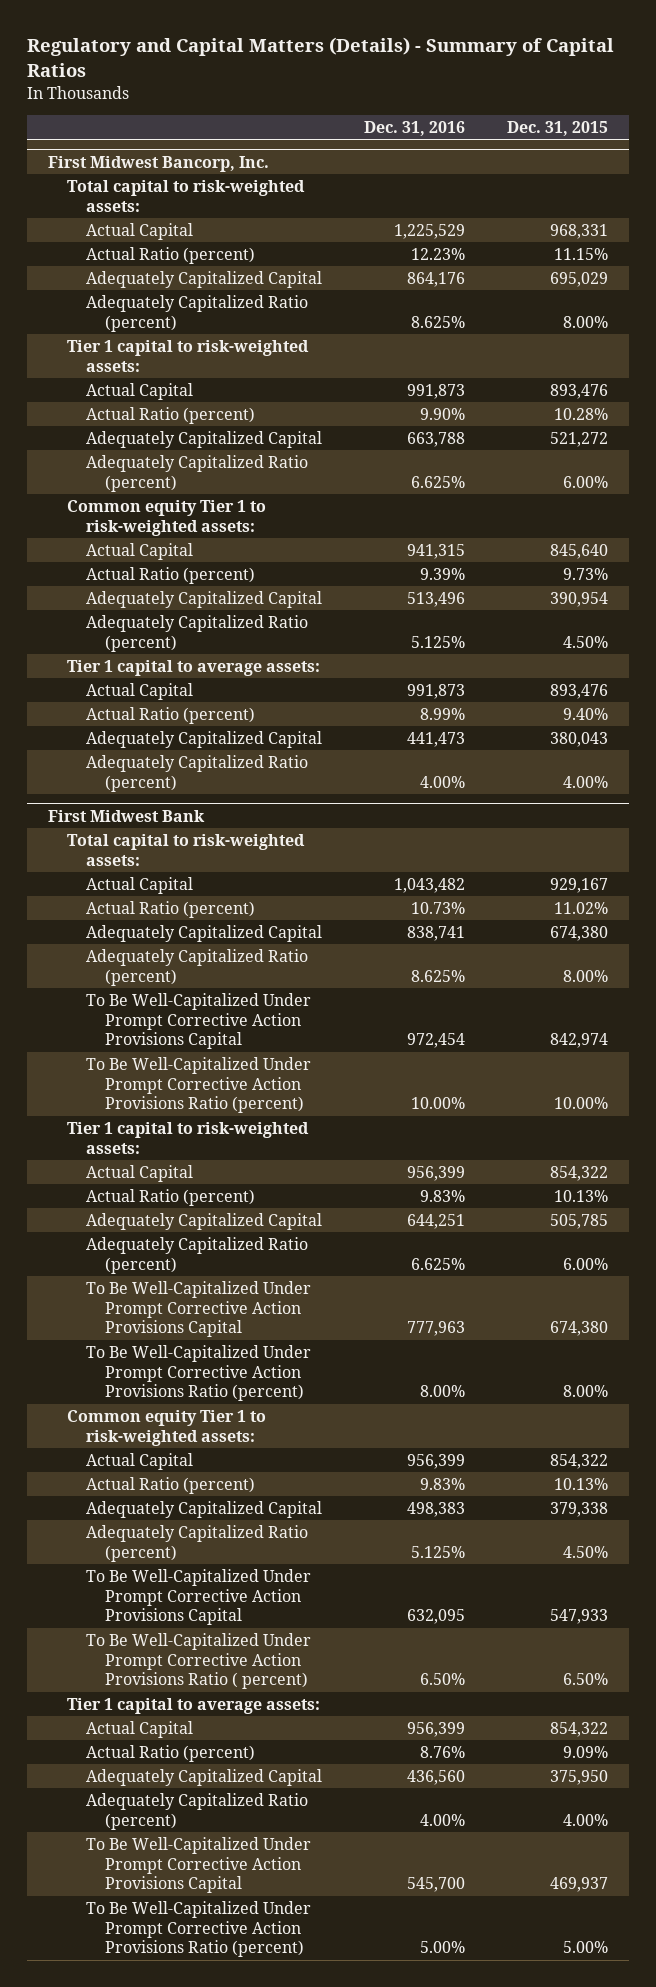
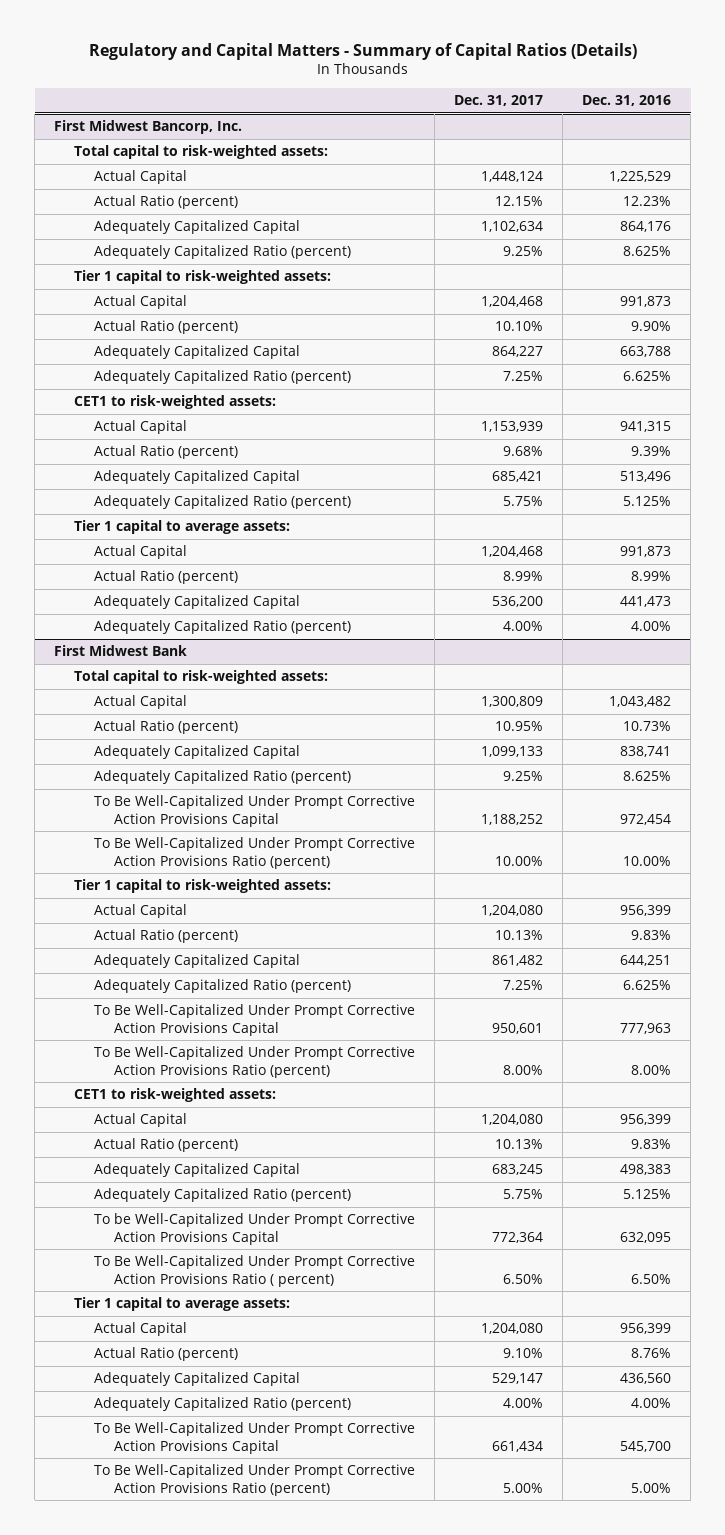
[27,37,615,78] Regulatory and Capital Matters (Details) - Summary of Capital Ratios -> [88,42,637,60] Regulatory and Capital Matters - Summary of Capital Ratios (Details)
[507,120,609,136] Dec. 31, 2015 -> none
none -> [454,95,544,107] Dec. 31, 2017
[67,499,267,536] Common equity Tier 1 to risk-weighted assets: -> none
none -> [74,395,277,410] CET1 to risk-weighted assets:
[67,1409,267,1446] Common equity Tier 1 to risk-weighted assets: -> none
none -> [74,1088,277,1103] CET1 to risk-weighted assets:
[86,1568,312,1626] To Be Well-Capitalized Under Prompt Corrective Action Provisions Capital -> [94,1213,416,1245] To be Well-Capitalized Under Prompt Corrective Action Provisions Capital

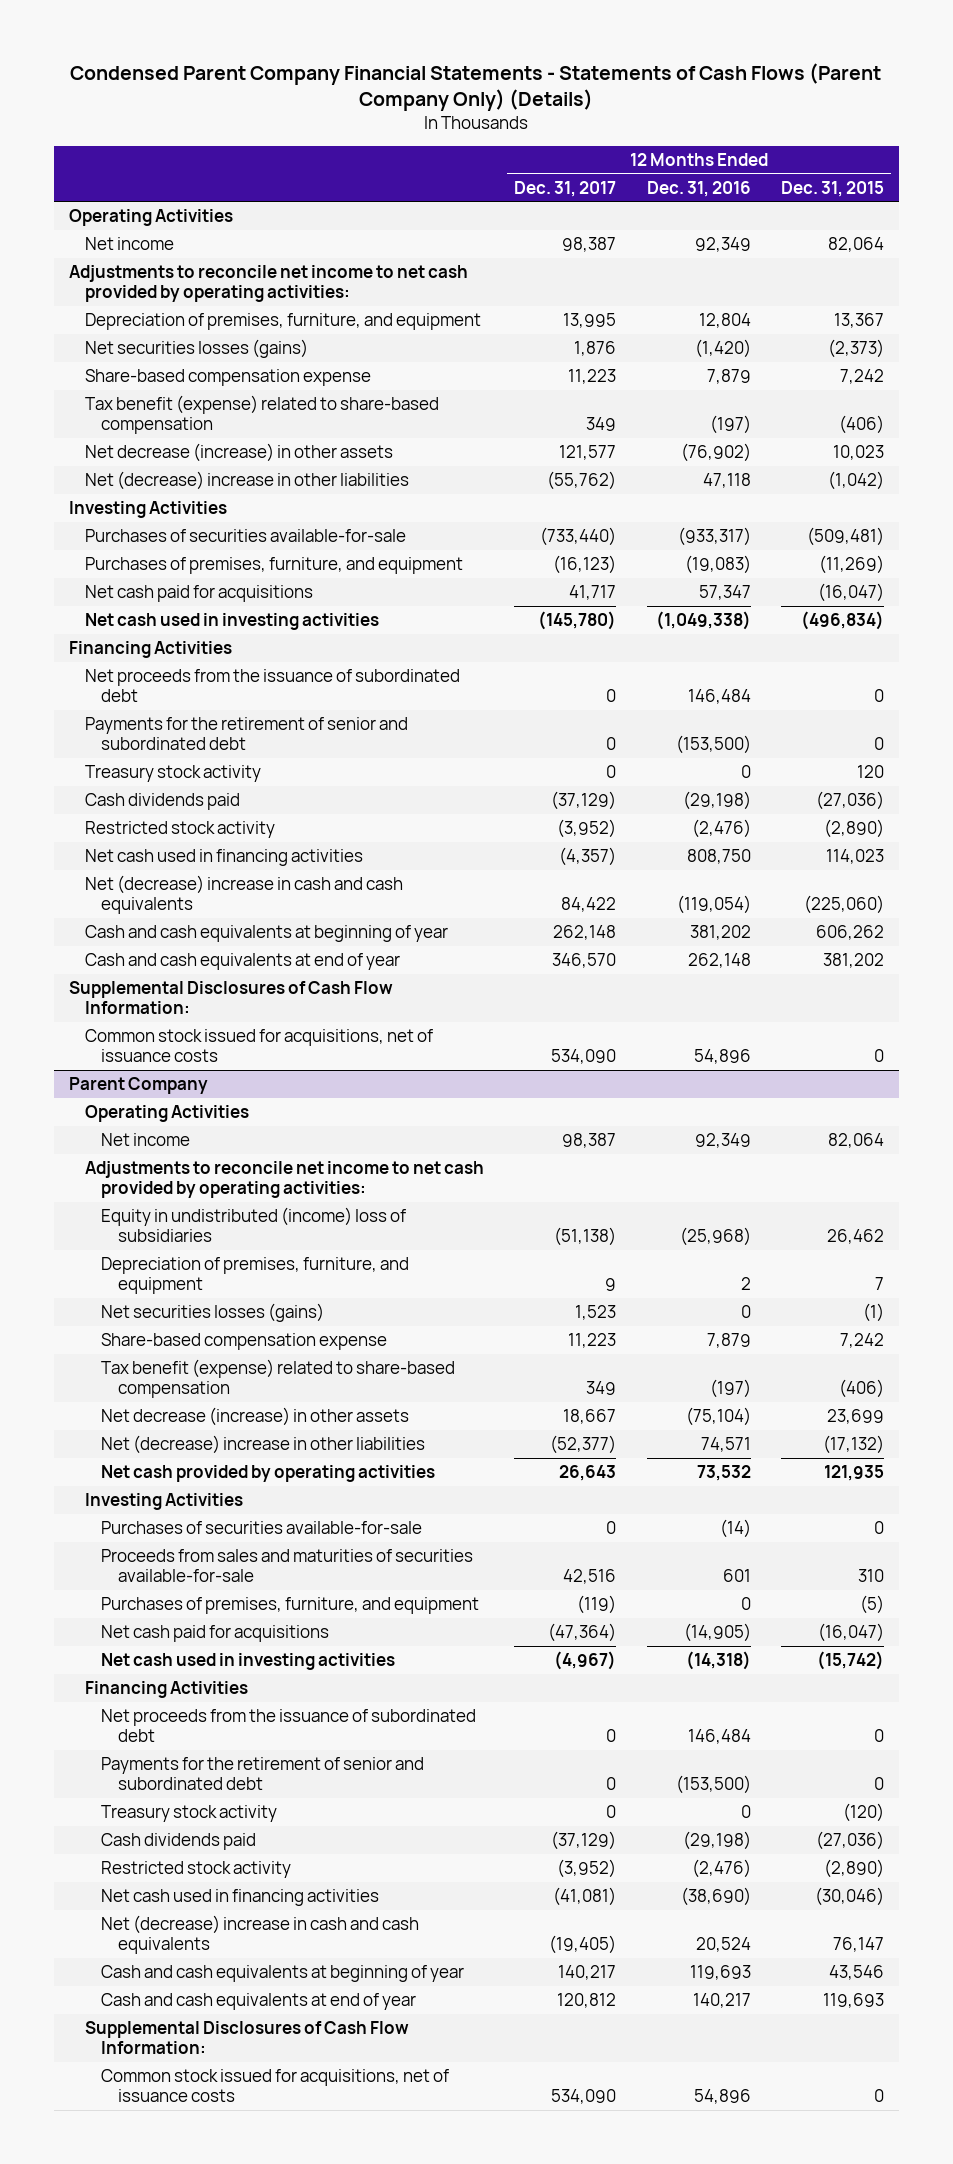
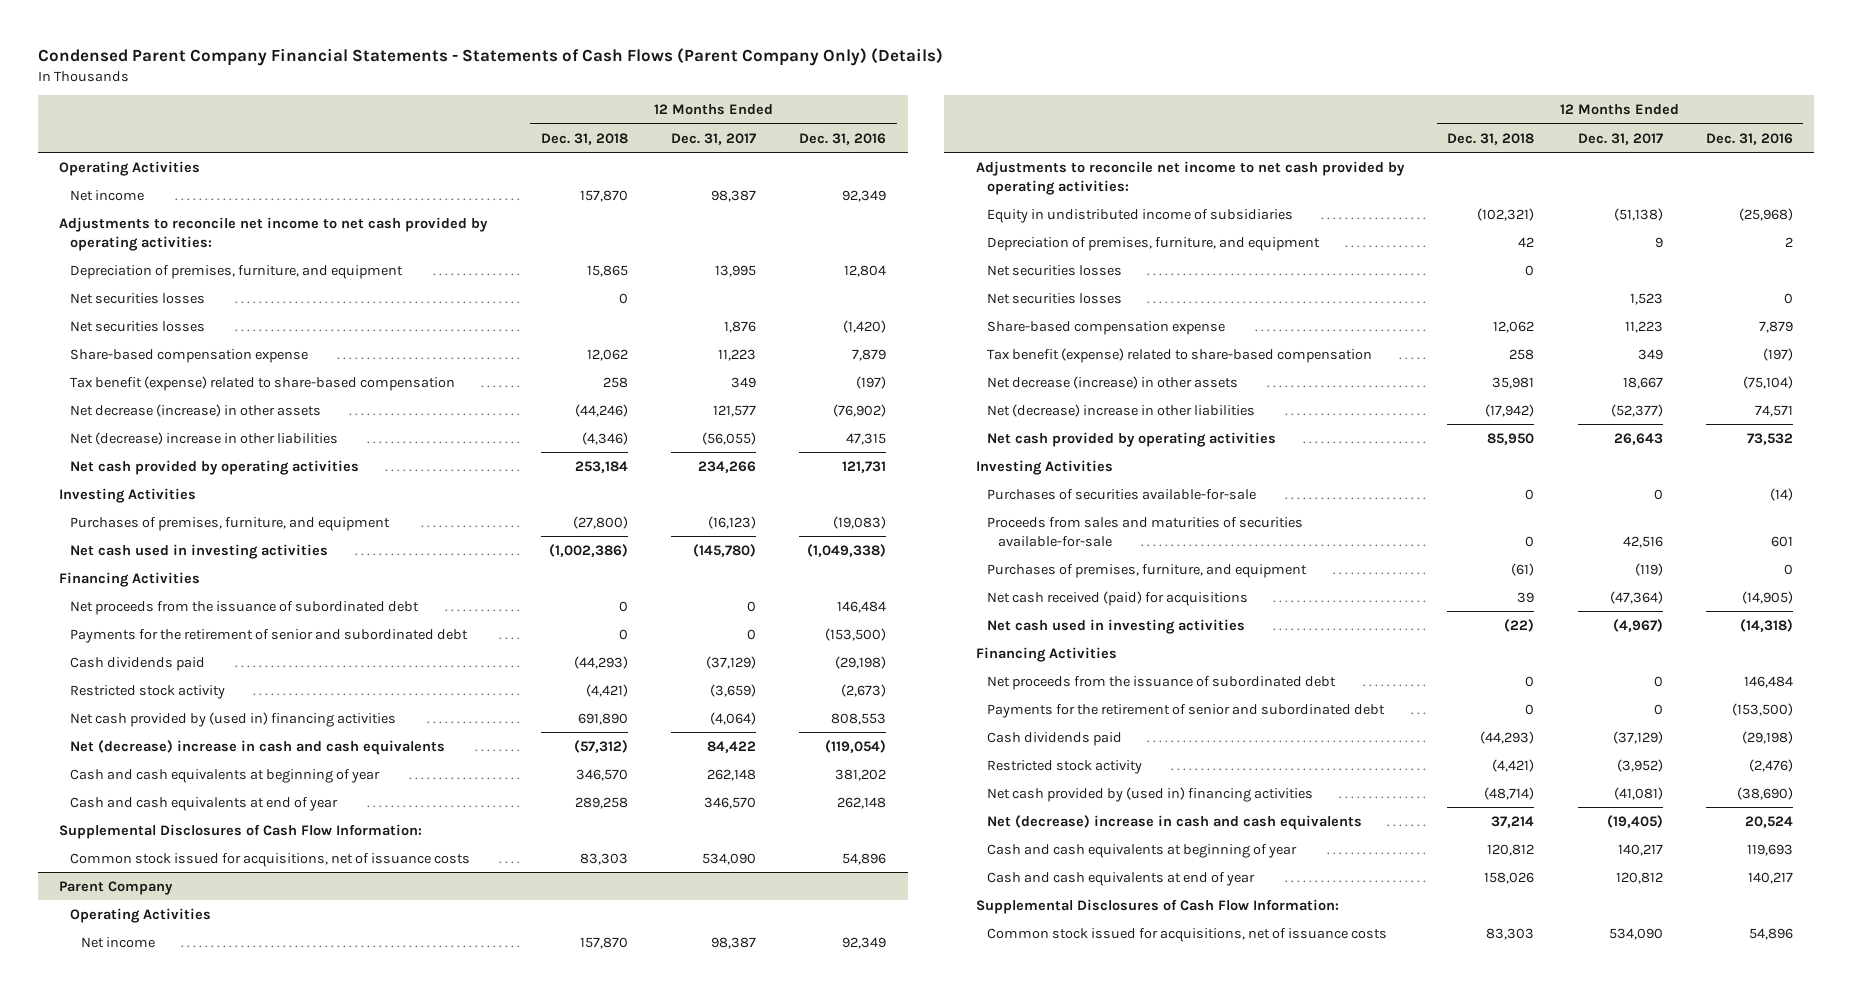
[780,180,884,197] Dec. 31, 2015 -> none
none -> [541,132,629,145] Dec. 31, 2018
none -> [70,292,206,304] Net securities losses
[85,338,309,358] Net securities losses (gains) -> [70,320,206,332] Net securities losses
[547,470,617,490] (55,762) -> [702,431,757,445] (56,055)
[702,472,751,488] 47,118 -> [846,432,887,445] 47,315
none -> [70,459,360,475] Net cash provided by operating activities
[85,528,407,542] Purchases of securities available-for-sale -> none
[85,584,314,602] Net cash paid for acquisitions -> none
[85,764,262,782] Treasury stock activity -> none
[557,818,617,838] (3,952) -> [710,683,757,697] (3,659)
[691,818,751,838] (2,476) -> [841,683,887,697] (2,673)
[85,848,364,866] Net cash used in financing activities -> [70,711,397,727] Net cash provided by (used in) financing activities
[559,846,617,866] (4,357) -> [710,711,757,725] (4,064)
[686,848,751,864] 808,750 -> [831,712,887,725] 808,553
[101,1206,407,1243] Equity in undistributed (income) loss of subsidiaries -> [987,208,1294,223] Equity in undistributed income of subsidiaries
none -> [987,264,1123,276] Net securities losses
[101,1302,325,1322] Net securities losses (gains) -> [987,292,1123,304] Net securities losses
[101,1624,330,1642] Net cash paid for acquisitions -> [987,590,1249,606] Net cash received (paid) for acquisitions
[101,1804,278,1822] Treasury stock activity -> none
[101,1888,380,1906] Net cash used in financing activities -> [987,786,1314,802] Net cash provided by (used in) financing activities

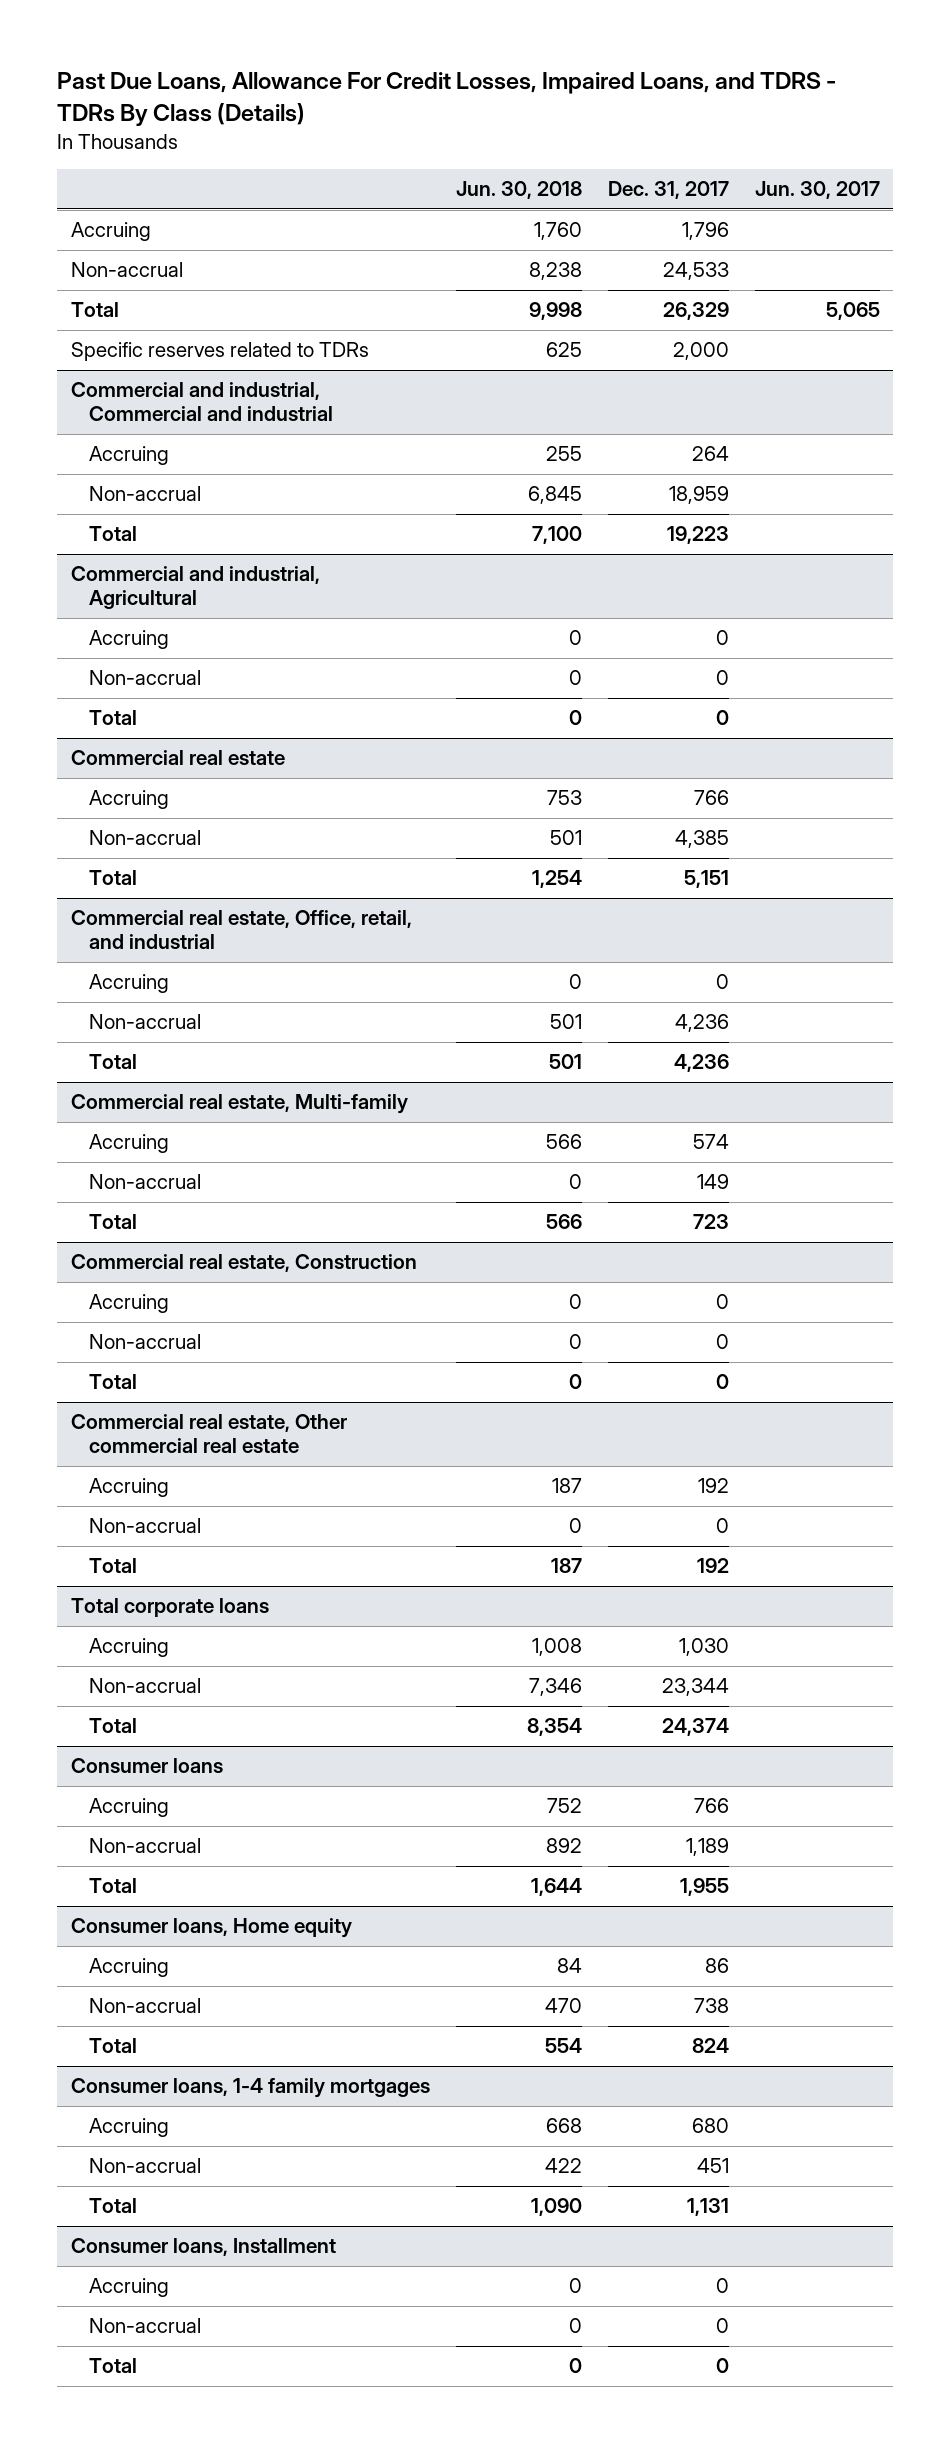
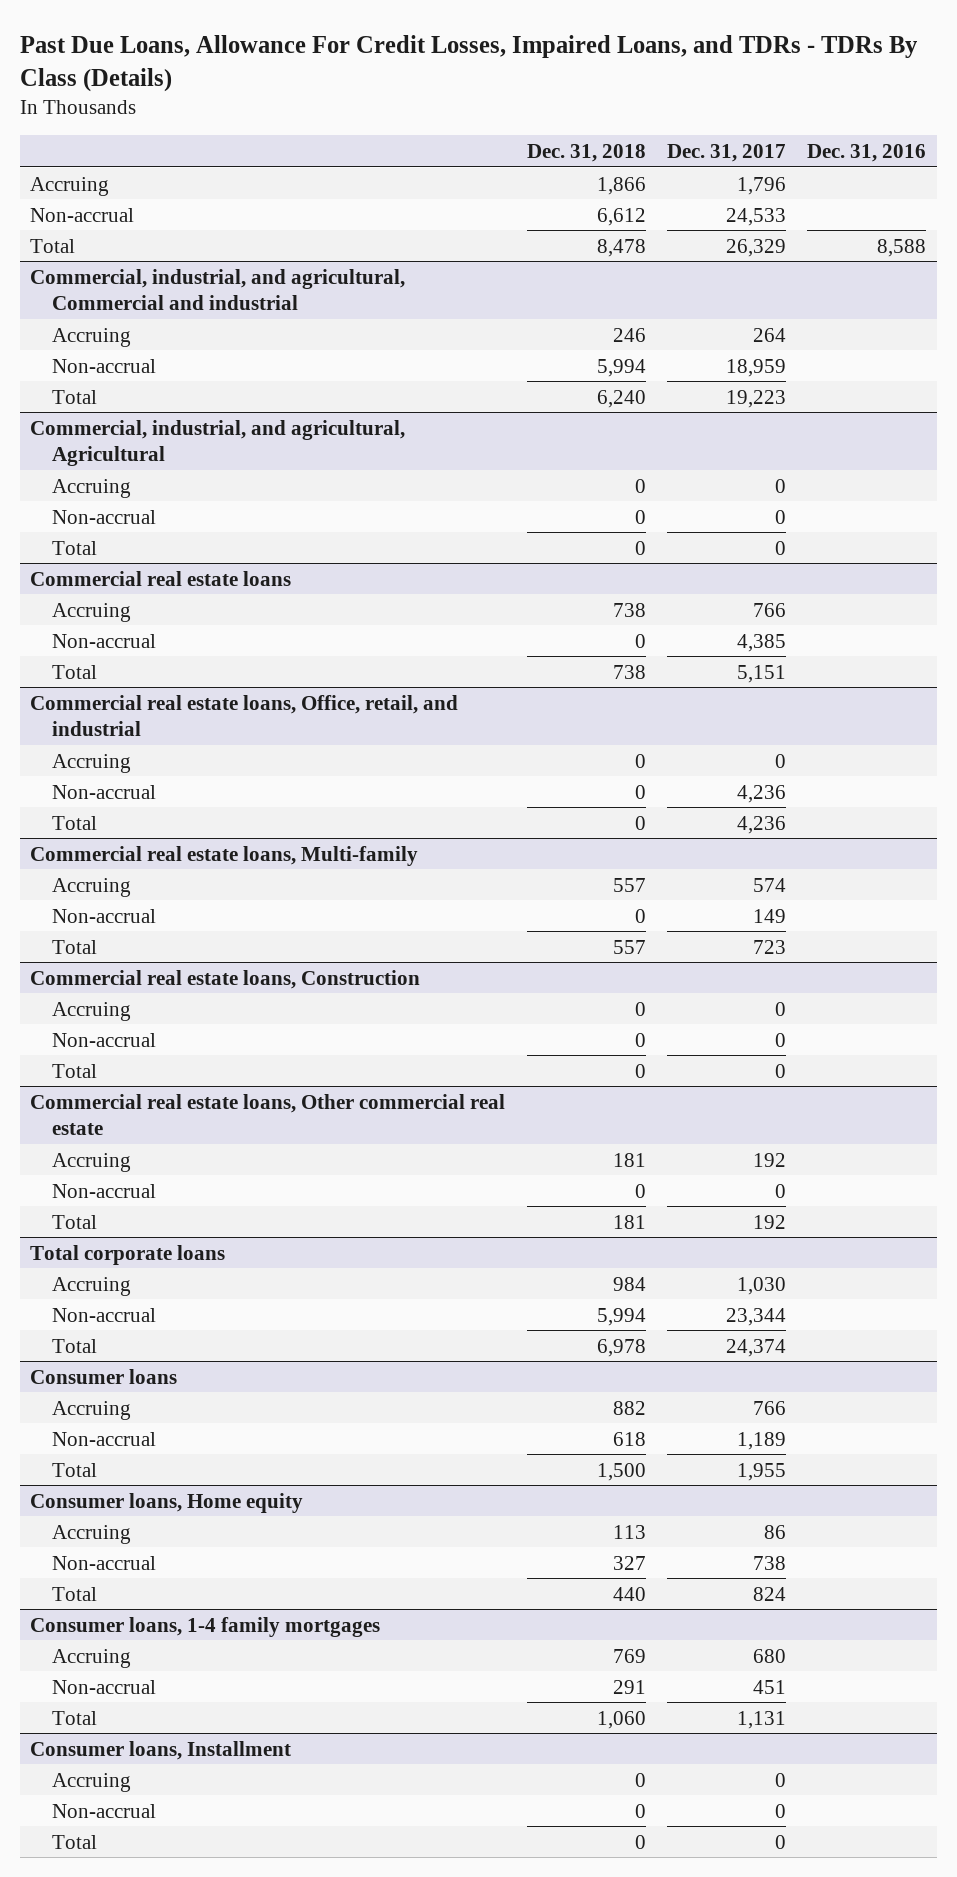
[57,72,837,126] Past Due Loans, Allowance For Credit Losses, Impaired Loans, and TDRS - TDRs By Class (Details) -> [19,34,918,92] Past Due Loans, Allowance For Credit Losses, Impaired Loans, and TDRs - TDRs By Class (Details)
[455,181,582,200] Jun. 30, 2018 -> none
[755,181,881,200] Jun. 30, 2017 -> none
none -> [526,143,646,162] Dec. 31, 2018
none -> [807,143,927,162] Dec. 31, 2016
[70,342,369,362] Specific reserves related to TDRs -> none
[70,382,334,422] Commercial and industrial, Commercial and industrial -> [30,268,406,310] Commercial, industrial, and agricultural, Commercial and industrial
[70,566,320,610] Commercial and industrial, Agricultural -> [30,419,406,466] Commercial, industrial, and agricultural, Agricultural
[70,750,285,766] Commercial real estate -> [30,570,292,586] Commercial real estate loans
[70,910,412,950] Commercial real estate, Office, retail, and industrial -> [30,694,459,736] Commercial real estate loans, Office, retail, and industrial
[70,1094,408,1115] Commercial real estate, Multi-family -> [30,845,419,866] Commercial real estate loans, Multi-family
[70,1254,417,1273] Commercial real estate, Construction -> [30,969,421,989] Commercial real estate loans, Construction
[70,1414,347,1454] Commercial real estate, Other commercial real estate -> [30,1093,506,1135] Commercial real estate loans, Other commercial real estate

